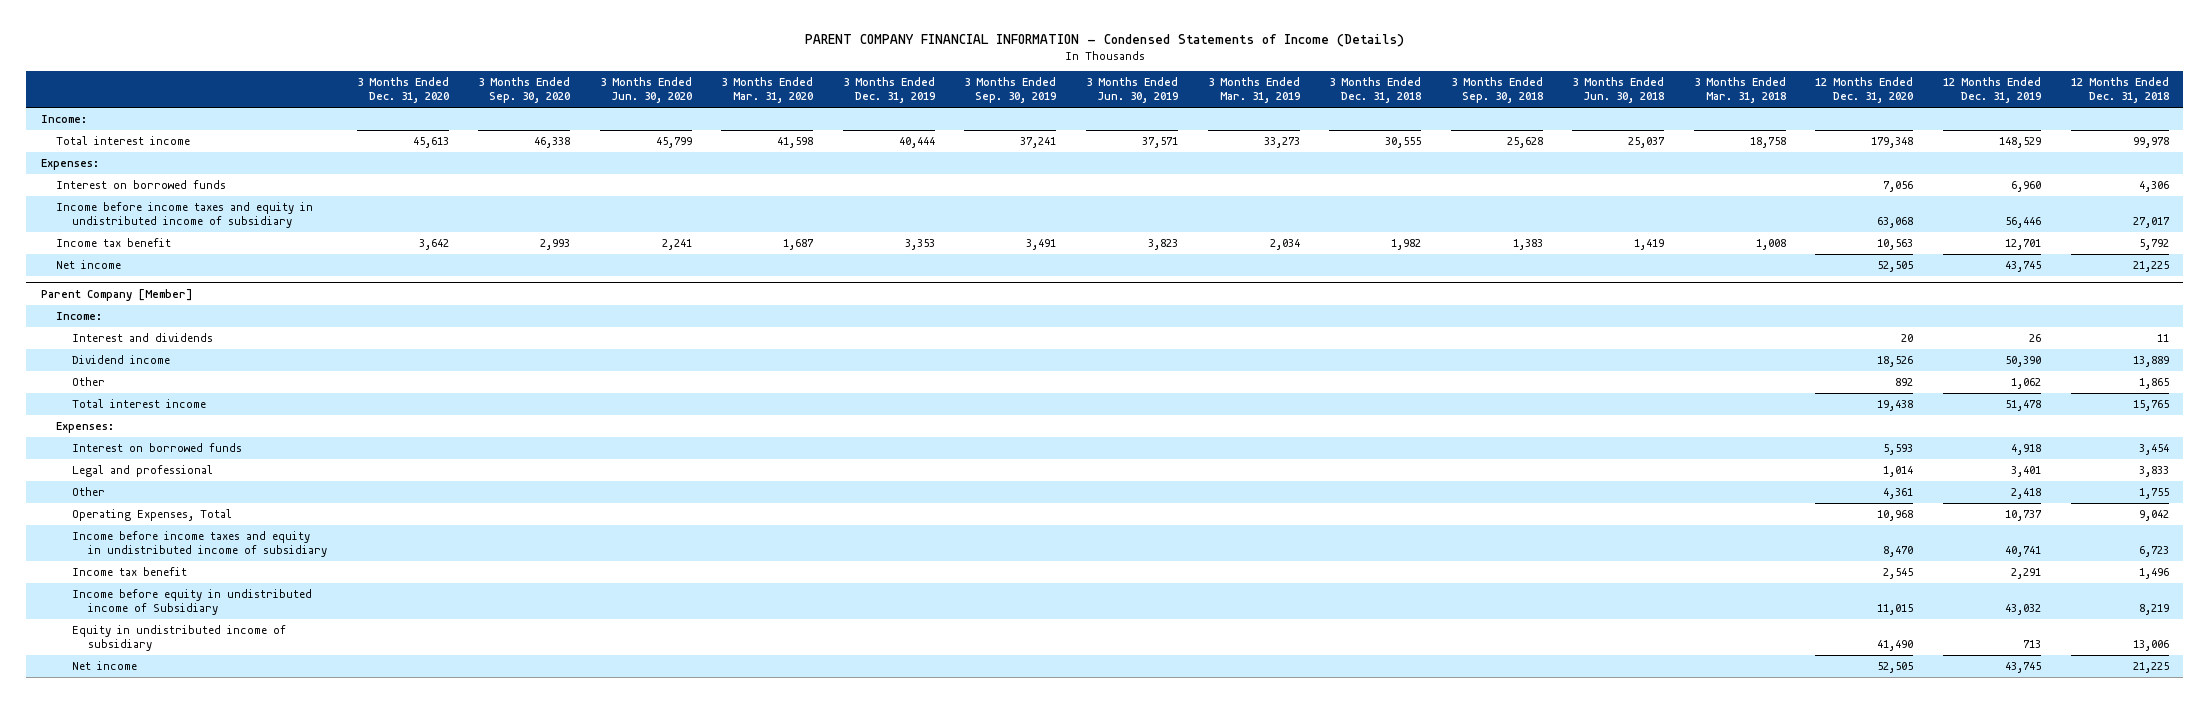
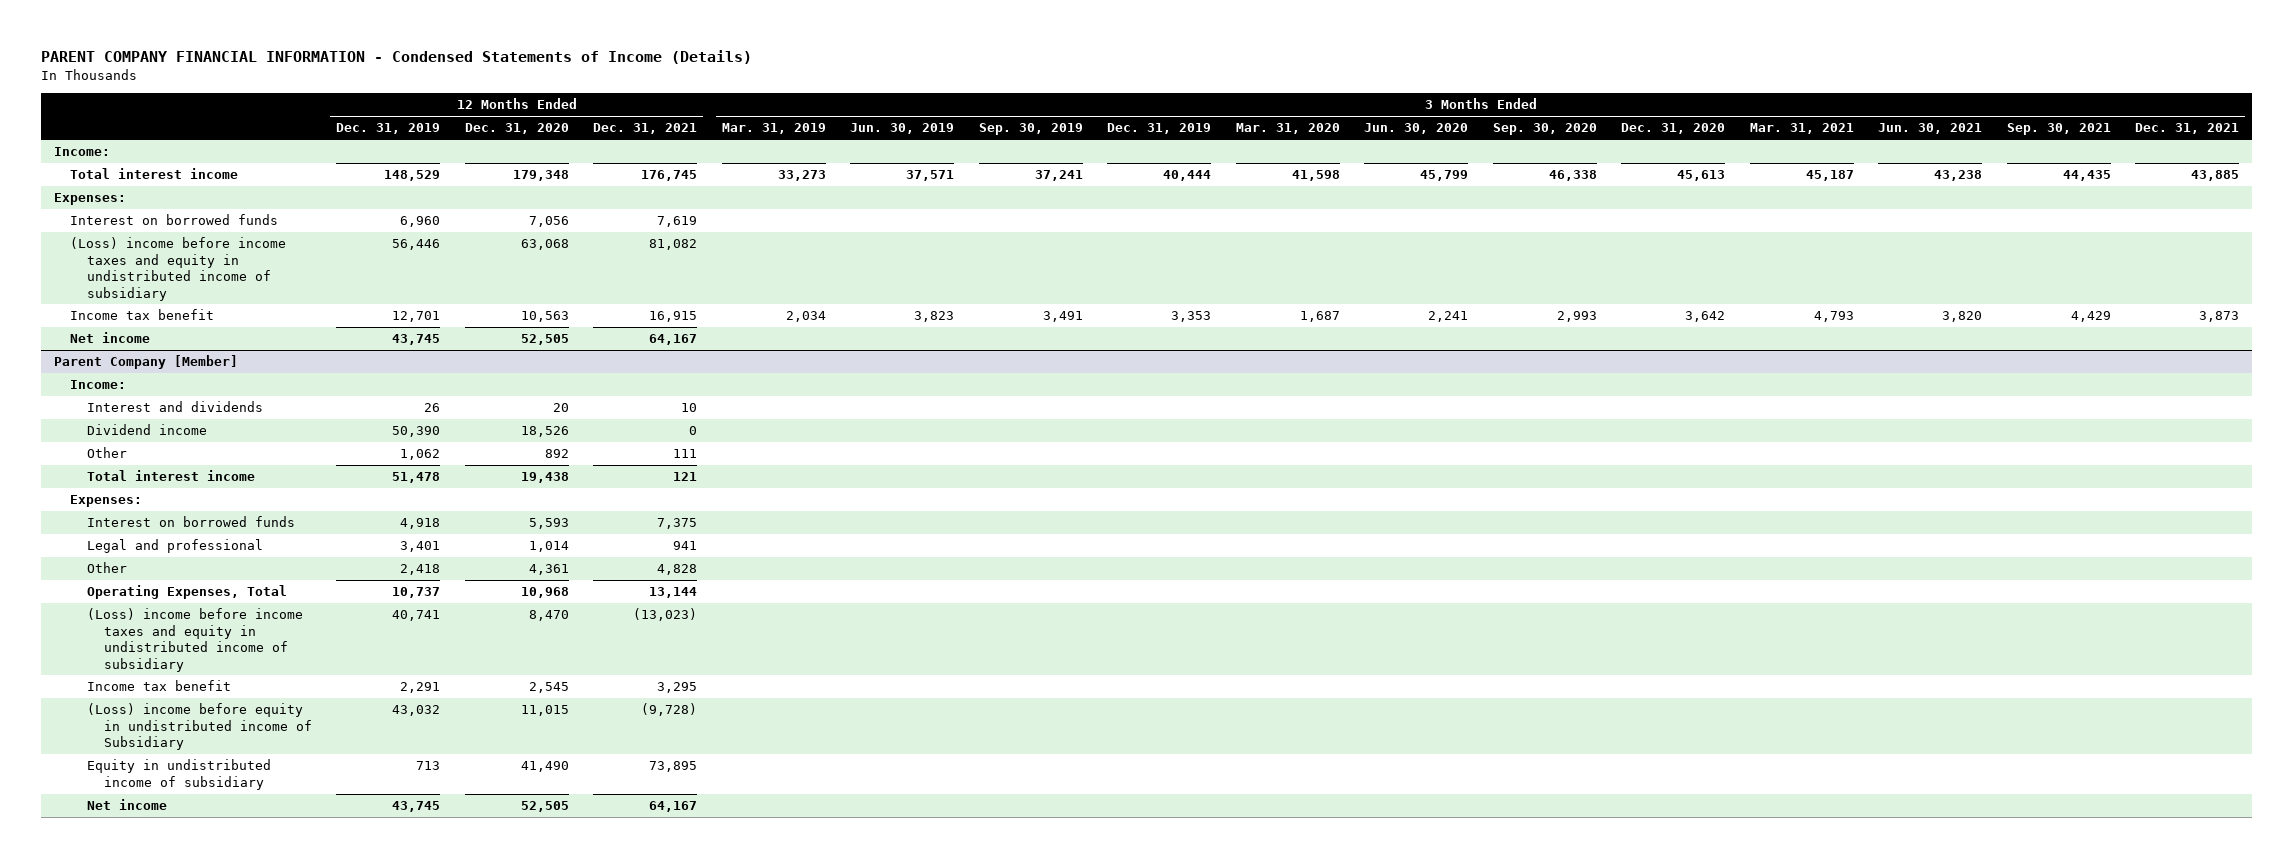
[1329,77,1422,104] 3 Months Ended Dec. 31, 2018 -> none
[1450,77,1543,104] 3 Months Ended Sep. 30, 2018 -> none
[1572,77,1665,104] 3 Months Ended Jun. 30, 2018 -> none
[1693,77,1786,104] 3 Months Ended Mar. 31, 2018 -> none
[2070,77,2169,104] 12 Months Ended Dec. 31, 2018 -> none
none -> [593,123,698,135] Dec. 31, 2021
none -> [1749,123,1854,135] Mar. 31, 2021
none -> [1878,123,1983,135] Jun. 30, 2021
none -> [2006,123,2111,136] Sep. 30, 2021
none -> [2135,123,2240,135] Dec. 31, 2021
[56,202,314,228] Income before income taxes and equity in undistributed income of subsidiary -> [70,237,287,301] (Loss) income before income taxes and equity in undistributed income of subsidiary
[72,531,328,557] Income before income taxes and equity in undistributed income of subsidiary -> [87,608,304,672] (Loss) income before income taxes and equity in undistributed income of subsidiary
[72,589,313,615] Income before equity in undistributed income of Subsidiary -> [87,703,312,751] (Loss) income before equity in undistributed income of Subsidiary

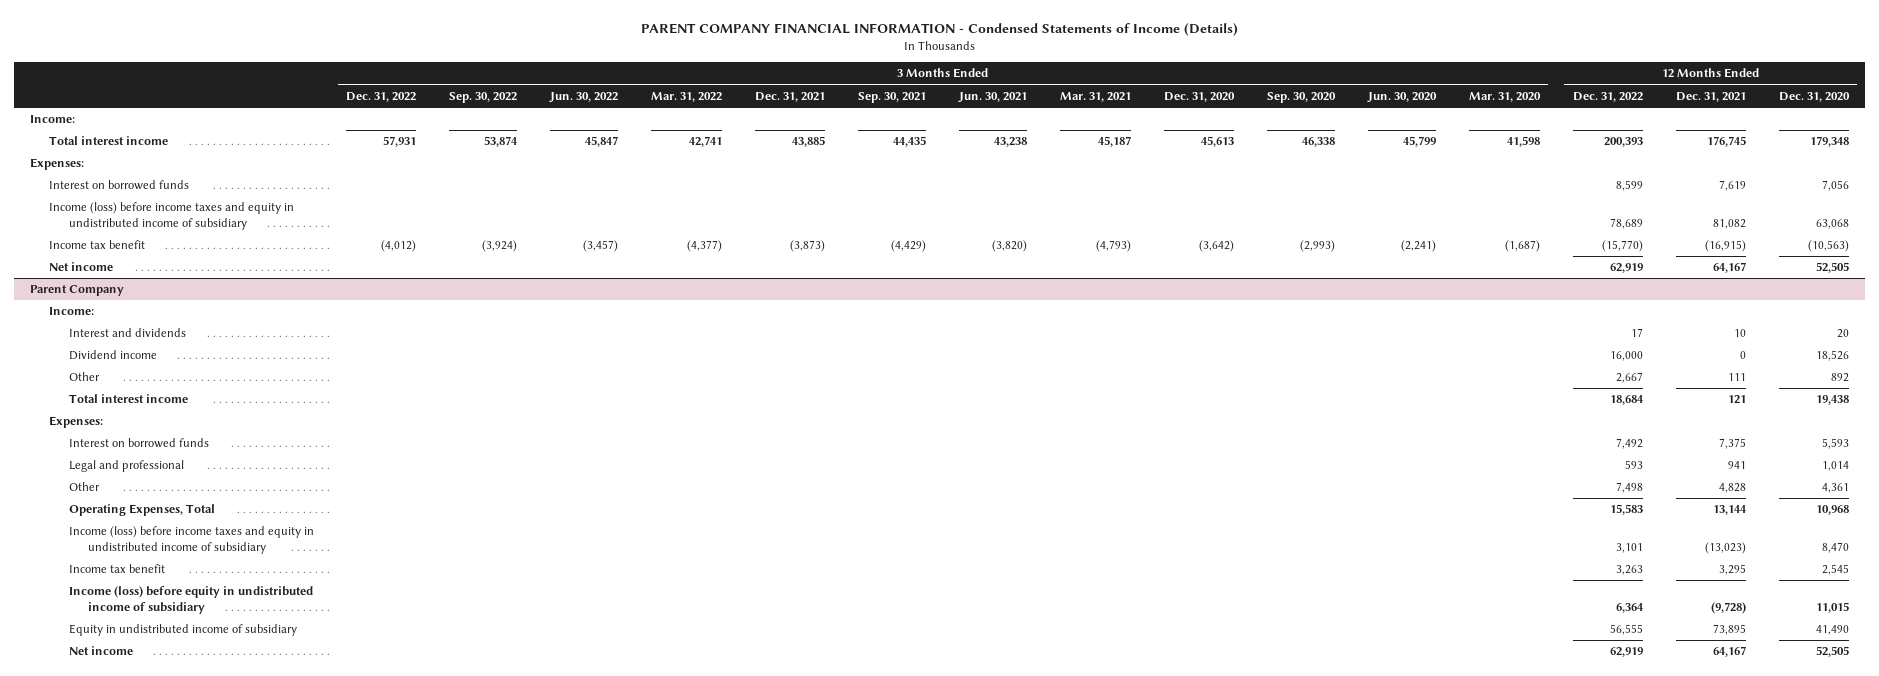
[336,123,441,135] Dec. 31, 2019 -> none
[721,123,826,135] Mar. 31, 2019 -> none
[850,123,955,135] Jun. 30, 2019 -> none
[978,123,1083,136] Sep. 30, 2019 -> none
[1107,123,1212,135] Dec. 31, 2019 -> none
none -> [346,91,417,102] Dec. 31, 2022
none -> [449,91,518,103] Sep. 30, 2022
none -> [549,91,619,103] Jun. 30, 2022
none -> [651,91,723,102] Mar. 31, 2022
none -> [1572,91,1643,102] Dec. 31, 2022
[70,237,287,301] (Loss) income before income taxes and equity in undistributed income of subsidiary -> [49,202,295,230] Income (loss) before income taxes and equity in undistributed income of subsidiary
[520,311,569,323] 10,563 -> [1807,240,1849,253] (10,563)
[649,311,698,323] 16,915 -> [1704,240,1746,253] (16,915)
[1299,311,1340,323] 1,687 -> [1504,240,1540,253] (1,687)
[1428,311,1469,323] 2,241 -> [1400,240,1436,253] (2,241)
[1556,311,1597,323] 2,993 -> [1299,240,1335,253] (2,993)
[1685,311,1726,323] 3,642 -> [1198,240,1234,253] (3,642)
[1813,311,1854,323] 4,793 -> [1095,240,1131,253] (4,793)
[1942,311,1983,323] 3,820 -> [992,240,1028,253] (3,820)
[2070,311,2111,323] 4,429 -> [891,240,927,253] (4,429)
[2199,311,2240,323] 3,873 -> [790,240,826,253] (3,873)
[53,355,238,370] Parent Company [Member] -> [30,285,125,297] Parent Company
[87,608,304,672] (Loss) income before income taxes and equity in undistributed income of subsidiary -> [68,526,314,554] Income (loss) before income taxes and equity in undistributed income of subsidiary
[87,703,312,751] (Loss) income before equity in undistributed income of Subsidiary -> [68,586,313,614] Income (loss) before equity in undistributed income of subsidiary

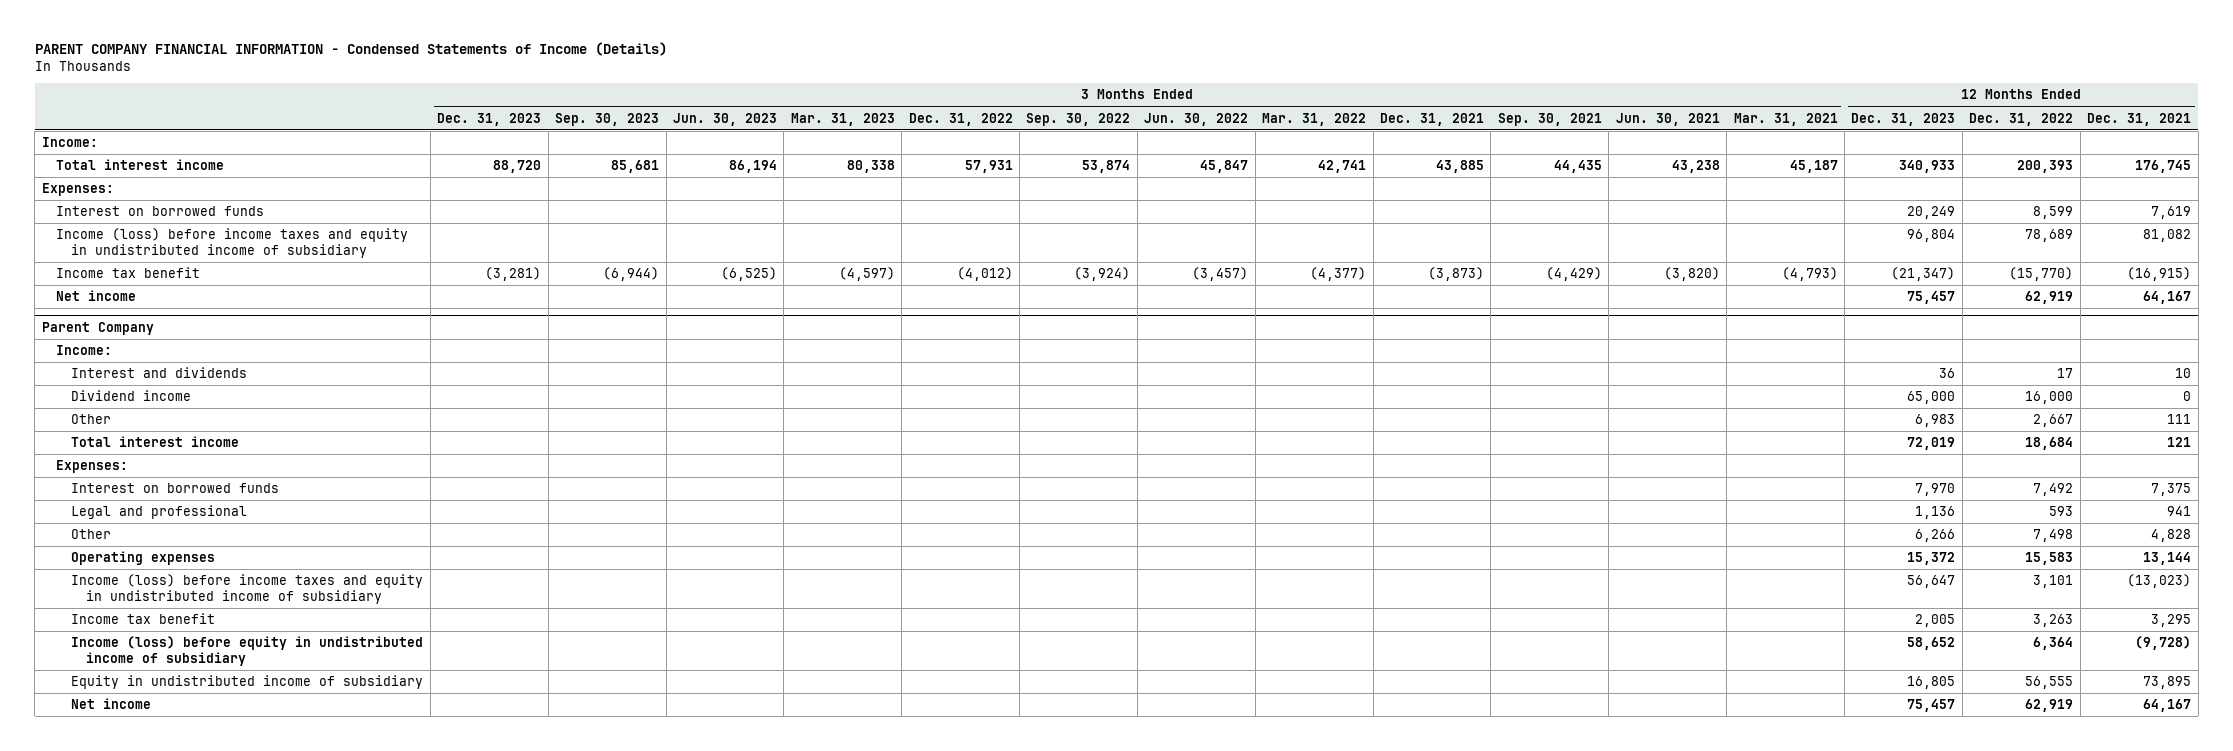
[1163,91,1235,102] Dec. 31, 2020 -> none
[1266,91,1336,103] Sep. 30, 2020 -> none
[1366,91,1437,103] Jun. 30, 2020 -> none
[1468,91,1541,102] Mar. 31, 2020 -> none
[1778,91,1850,102] Dec. 31, 2020 -> none
none -> [437,112,542,126] Dec. 31, 2023
none -> [555,112,660,126] Sep. 30, 2023
none -> [672,112,777,126] Jun. 30, 2023
none -> [790,112,895,126] Mar. 31, 2023
none -> [1851,112,1956,126] Dec. 31, 2023
[68,504,215,517] Operating Expenses, Total -> [71,551,216,566] Operating expenses

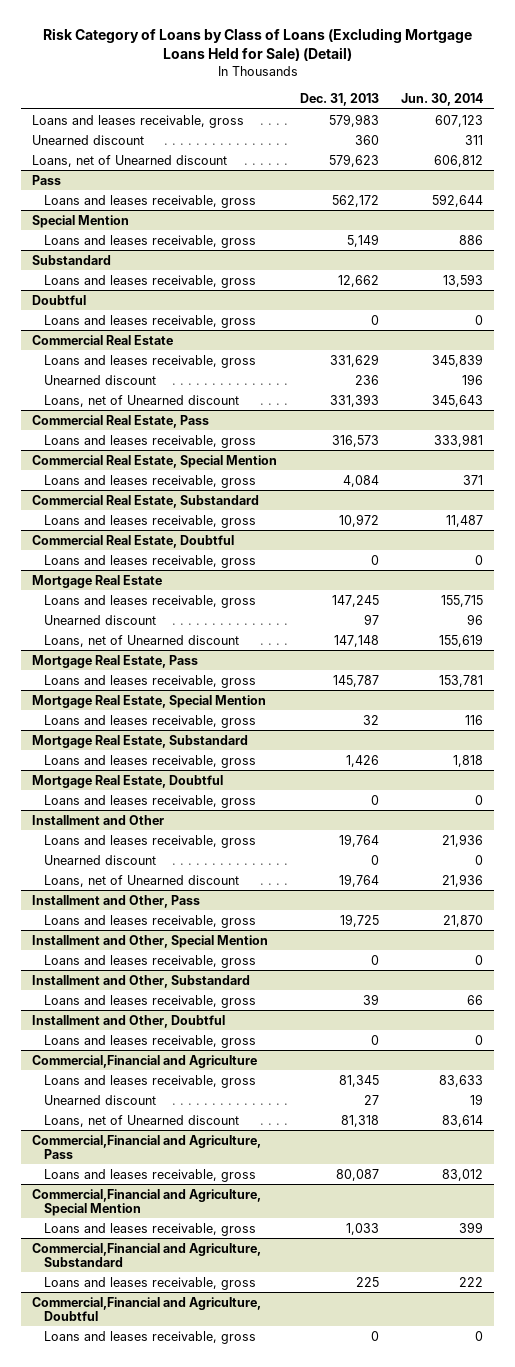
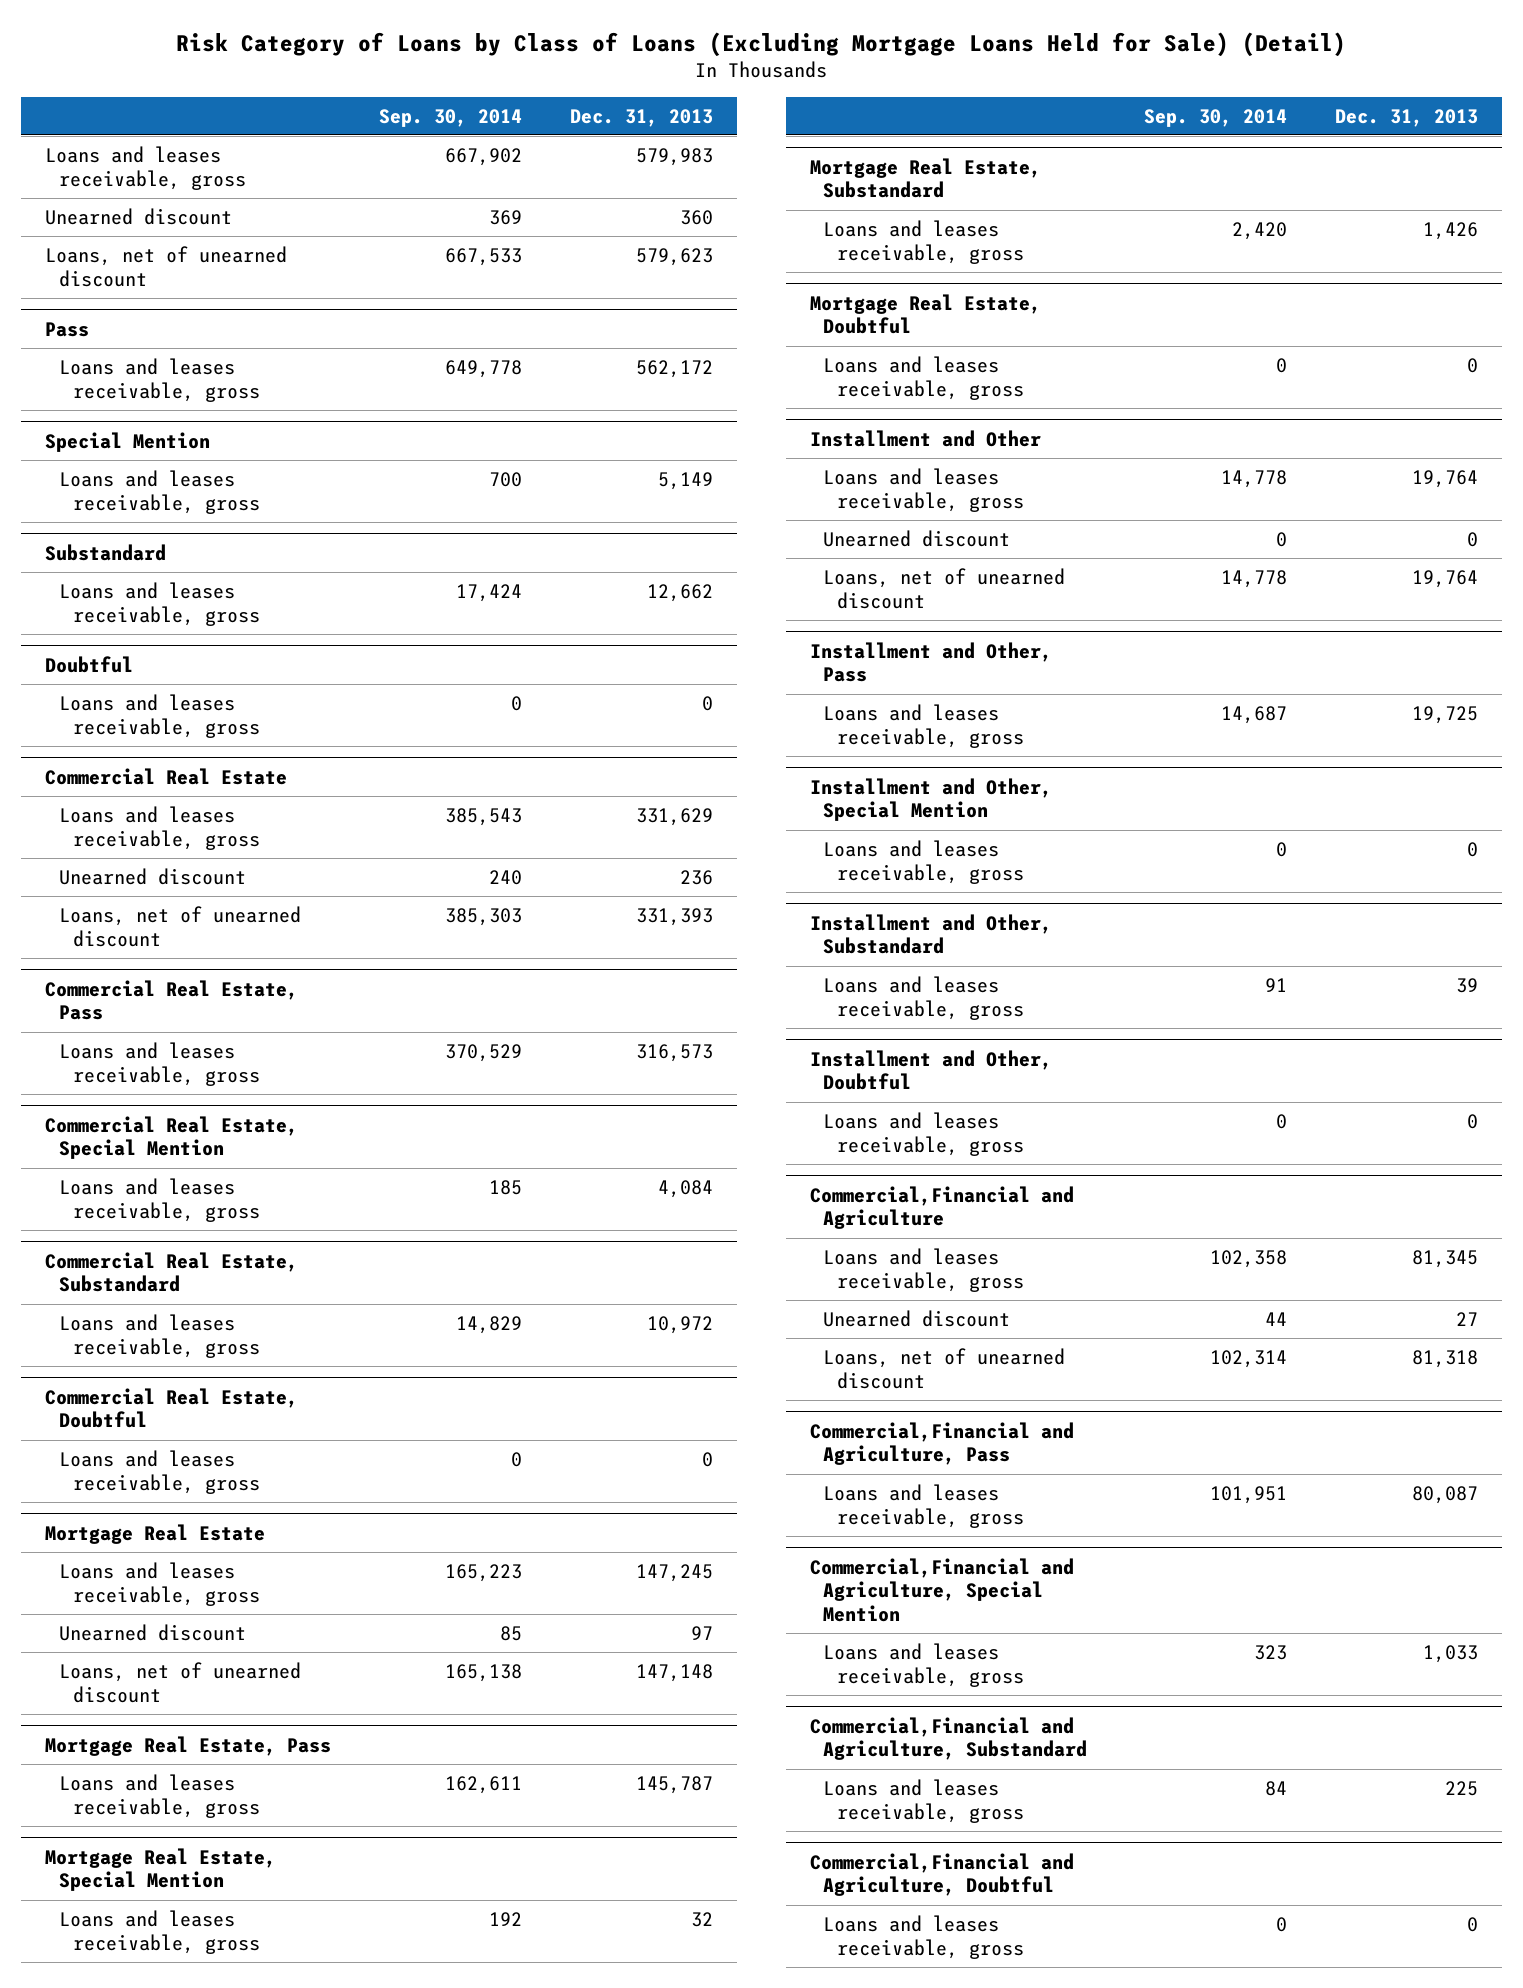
[400,92,483,106] Jun. 30, 2014 -> none
none -> [379,108,523,127] Sep. 30, 2014
[32,154,228,167] Loans, net of Unearned discount -> [44,245,287,287] Loans, net of unearned discount
[44,394,240,407] Loans, net of Unearned discount -> [58,905,301,947] Loans, net of unearned discount
[44,634,240,647] Loans, net of Unearned discount -> [58,1661,301,1703] Loans, net of unearned discount
[44,874,240,887] Loans, net of Unearned discount -> [823,567,1066,609] Loans, net of unearned discount
[44,1114,240,1127] Loans, net of Unearned discount -> [823,1347,1066,1389] Loans, net of unearned discount

